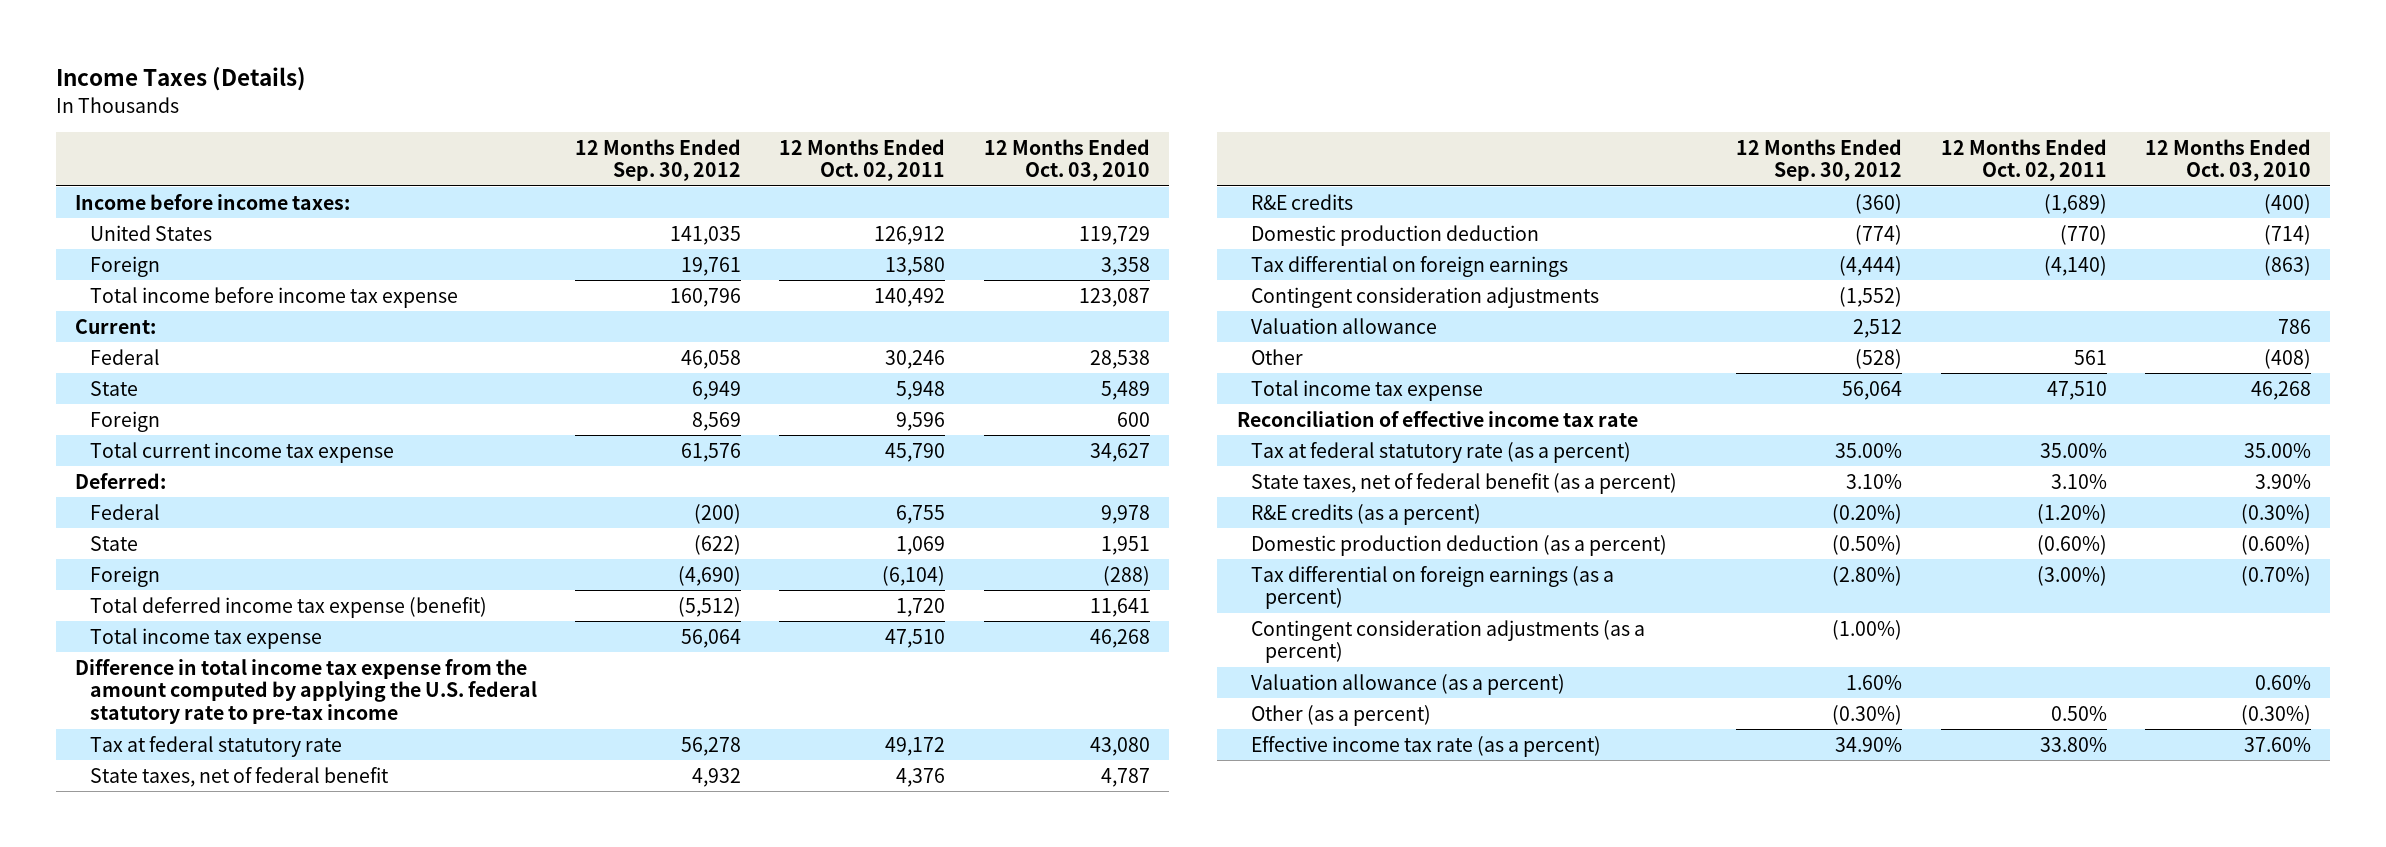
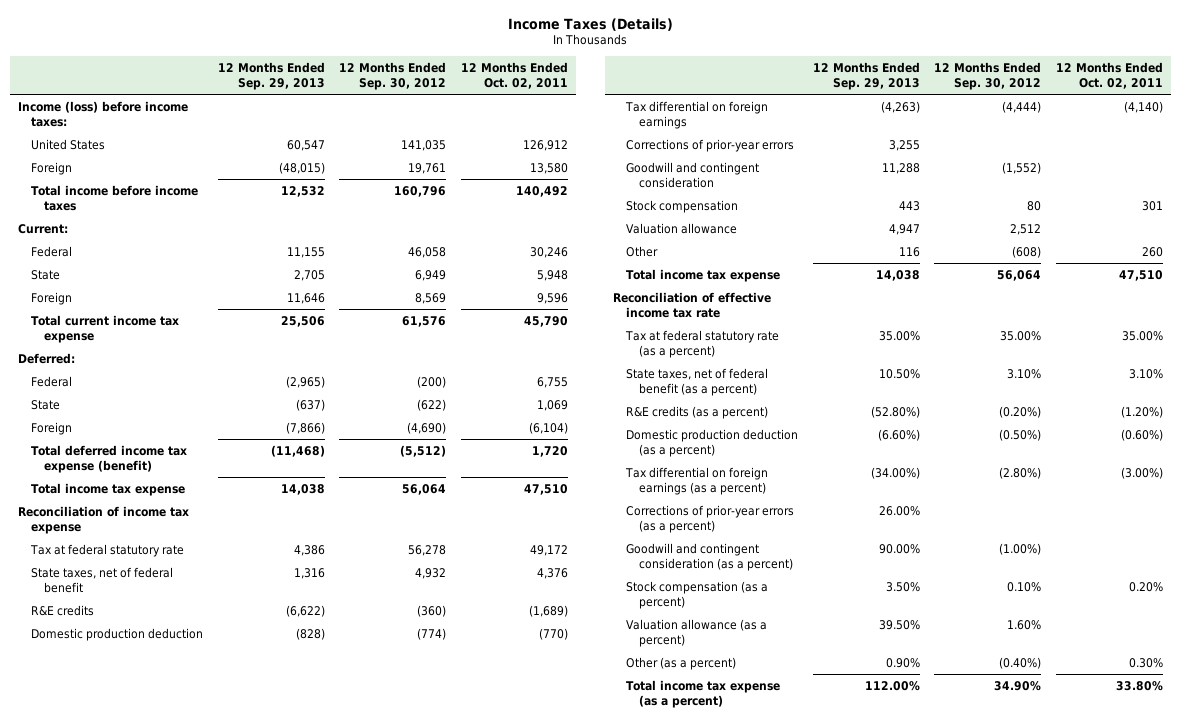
[983,138,1150,182] 12 Months Ended Oct. 03, 2010 -> none
none -> [217,62,325,90] 12 Months Ended Sep. 29, 2013
[75,193,351,210] Income before income taxes: -> [17,100,188,127] Income (loss) before income taxes:
[89,286,458,308] Total income before income tax expense -> [30,184,198,211] Total income before income taxes
[75,658,537,725] Difference in total income tax expense from the amount computed by applying the U.S. federal statutory rate to pre-tax income -> [17,505,189,534] Reconciliation of income tax expense
none -> [625,138,794,152] Corrections of prior-year errors
[1250,286,1599,308] Contingent consideration adjustments -> [625,161,759,188] Goodwill and contingent consideration
none -> [625,199,738,213] Stock compensation
[1855,348,1903,369] (528) -> [1012,245,1042,258] (608)
[2073,349,2107,365] 561 -> [1142,246,1164,257] 260
none -> [625,504,794,533] Corrections of prior-year errors (as a percent)
[1250,619,1645,664] Contingent consideration adjustments (as a percent) -> [625,542,793,571] Goodwill and contingent consideration (as a percent)
none -> [625,580,768,609] Stock compensation (as a percent)
[1832,704,1903,725] (0.30%) -> [999,656,1042,669] (0.40%)
[2050,705,2107,721] 0.50% -> [1129,657,1164,668] 0.30%
[1250,735,1601,757] Effective income tax rate (as a percent) -> [625,679,780,708] Total income tax expense (as a percent)

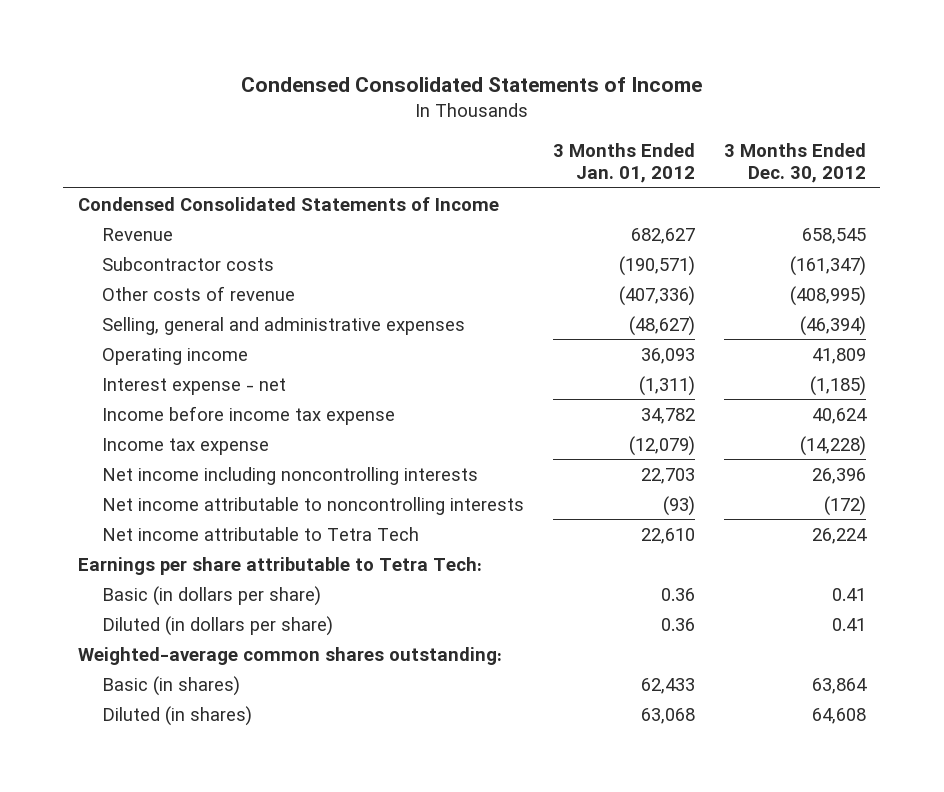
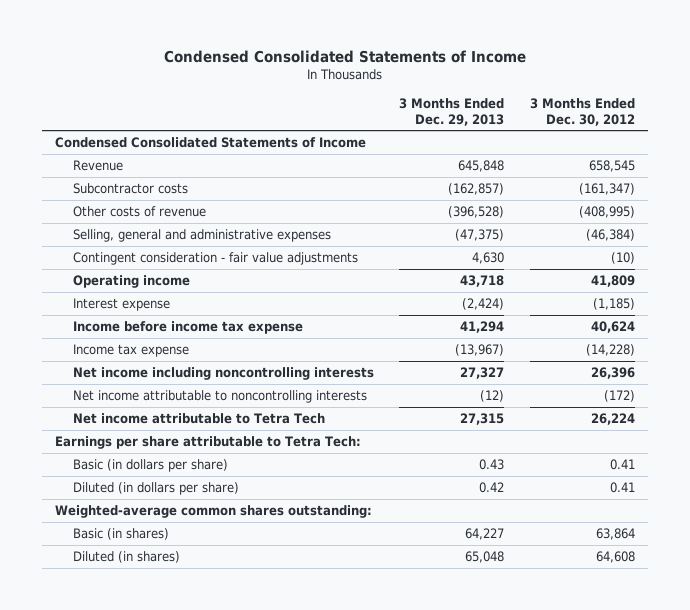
[552,142,695,184] 3 Months Ended Jan. 01, 2012 -> none
none -> [399,97,505,126] 3 Months Ended Dec. 29, 2013
[799,315,866,336] (46,394) -> [586,228,636,241] (46,384)
none -> [72,251,358,265] Contingent consideration - fair value adjustments
[101,377,286,395] Interest expense - net -> [72,297,170,311] Interest expense

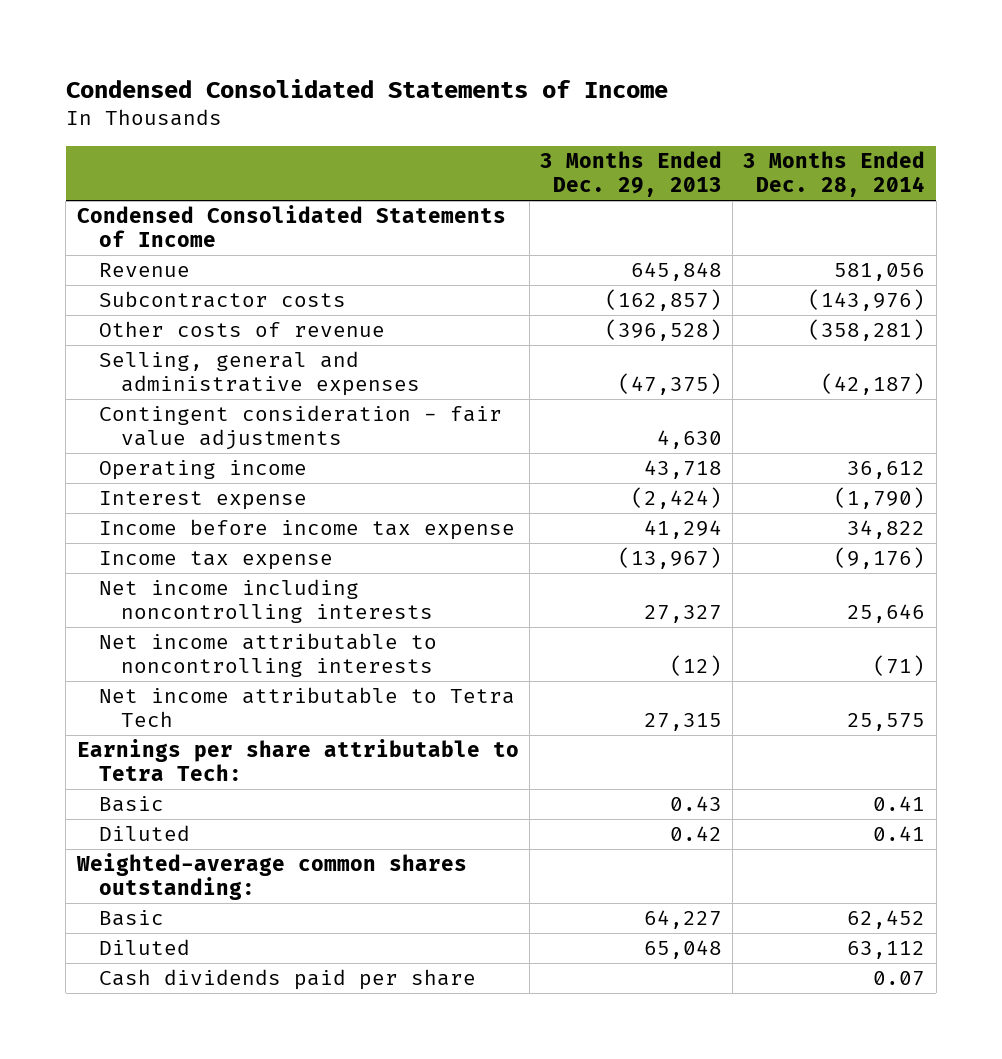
[530,97,636,126] 3 Months Ended Dec. 30, 2012 -> none
none -> [743,151,926,198] 3 Months Ended Dec. 28, 2014
[72,458,228,472] Basic (in dollars per share) -> [98,796,164,813] Basic
[72,481,239,495] Diluted (in dollars per share) -> [98,825,190,842] Diluted
[72,527,169,540] Basic (in shares) -> [98,910,164,927] Basic
[72,550,180,563] Diluted (in shares) -> [98,939,190,956] Diluted
none -> [98,969,476,991] Cash dividends paid per share

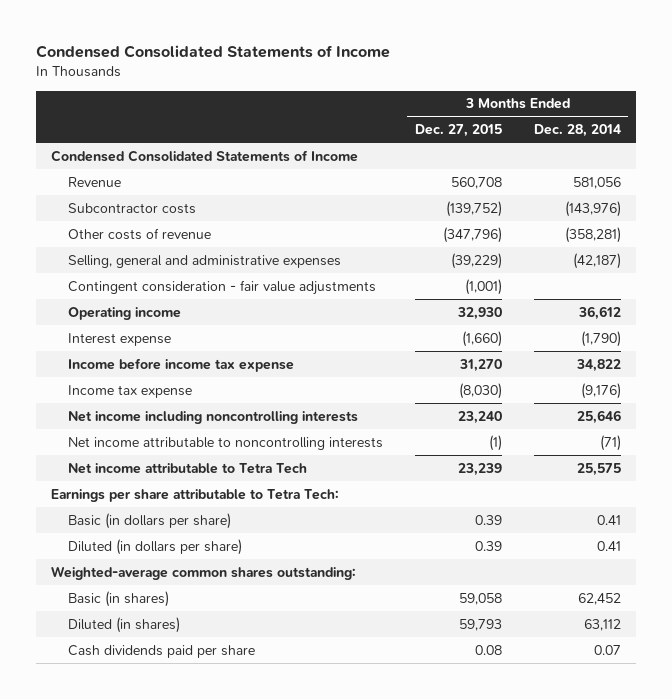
[540,151,723,198] 3 Months Ended Dec. 29, 2013 -> none
none -> [415,123,503,137] Dec. 27, 2015
[98,796,164,813] Basic -> [68,512,232,529] Basic (in dollars per share)
[98,825,190,842] Diluted -> [68,538,243,555] Diluted (in dollars per share)
[98,910,164,927] Basic -> [68,590,170,607] Basic (in shares)
[98,939,190,956] Diluted -> [68,616,181,633] Diluted (in shares)

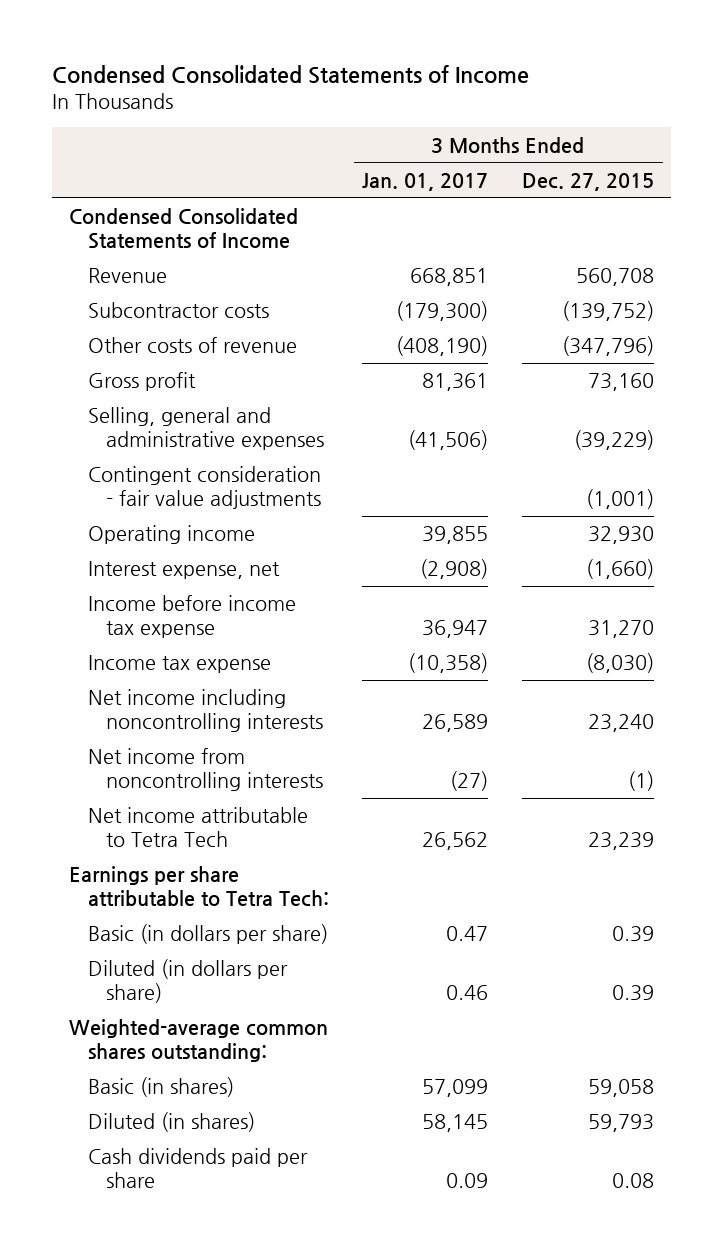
[533,123,621,137] Dec. 28, 2014 -> none
none -> [362,172,489,191] Jan. 01, 2017
none -> [87,372,196,392] Gross profit
[68,332,172,346] Interest expense -> [87,561,280,580] Interest expense, net
[68,436,384,450] Net income attributable to noncontrolling interests -> [87,748,324,792] Net income from noncontrolling interests

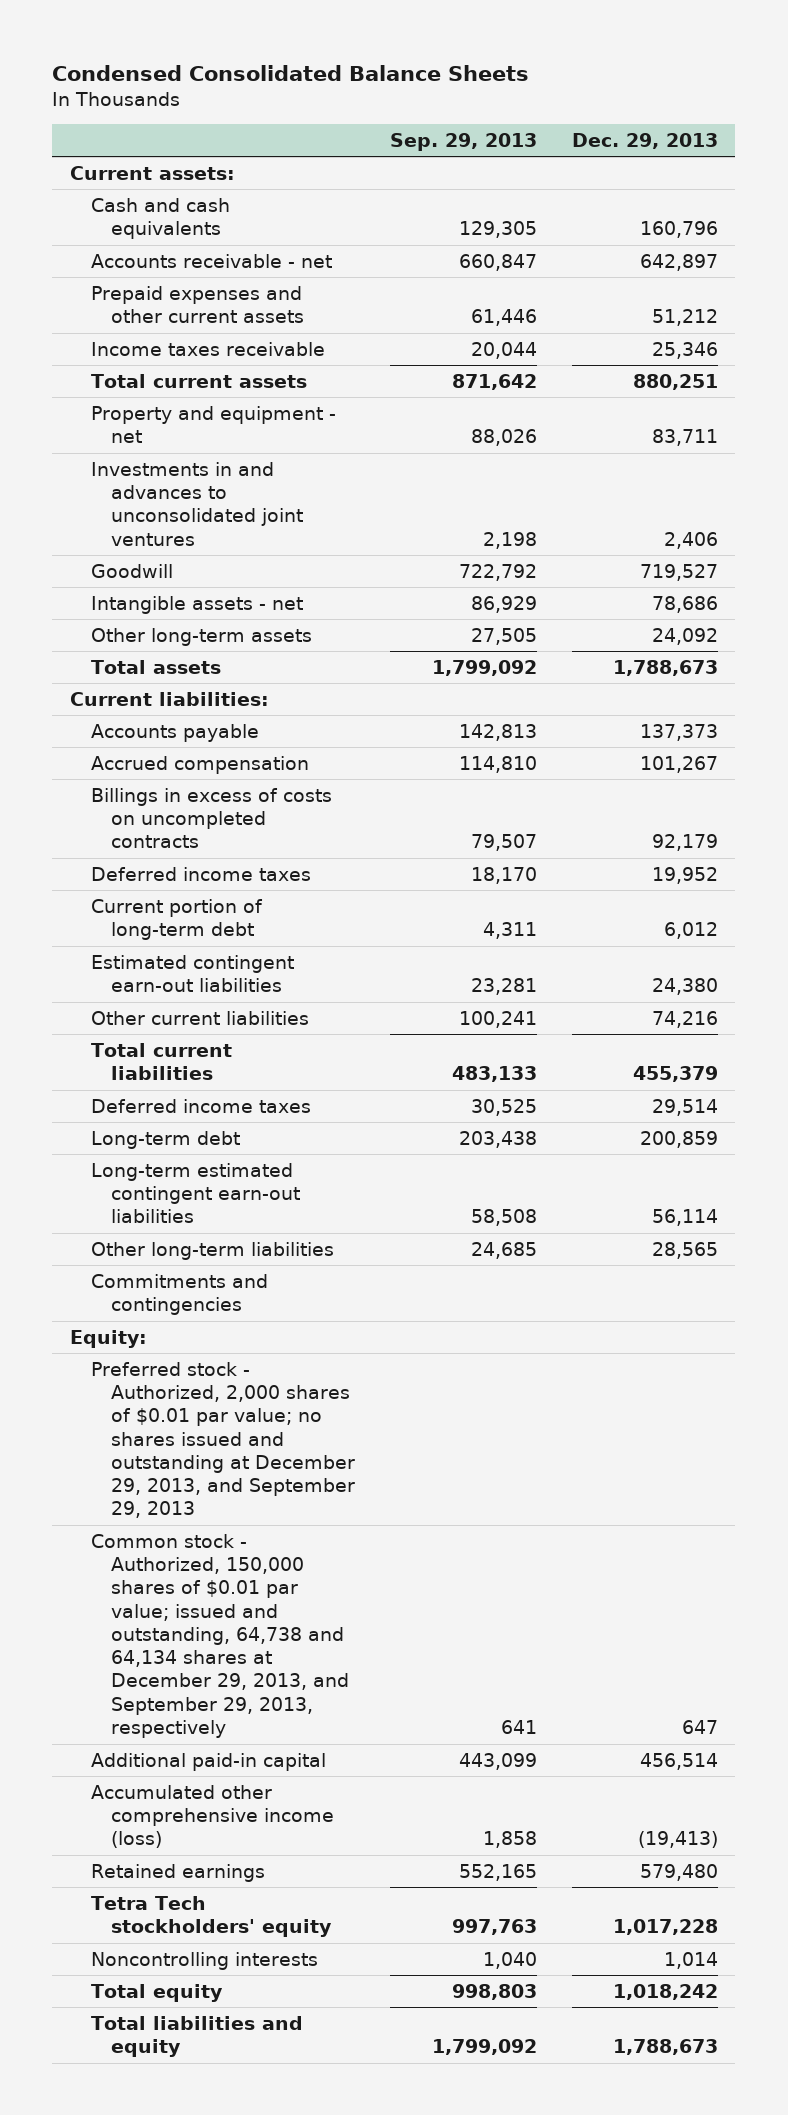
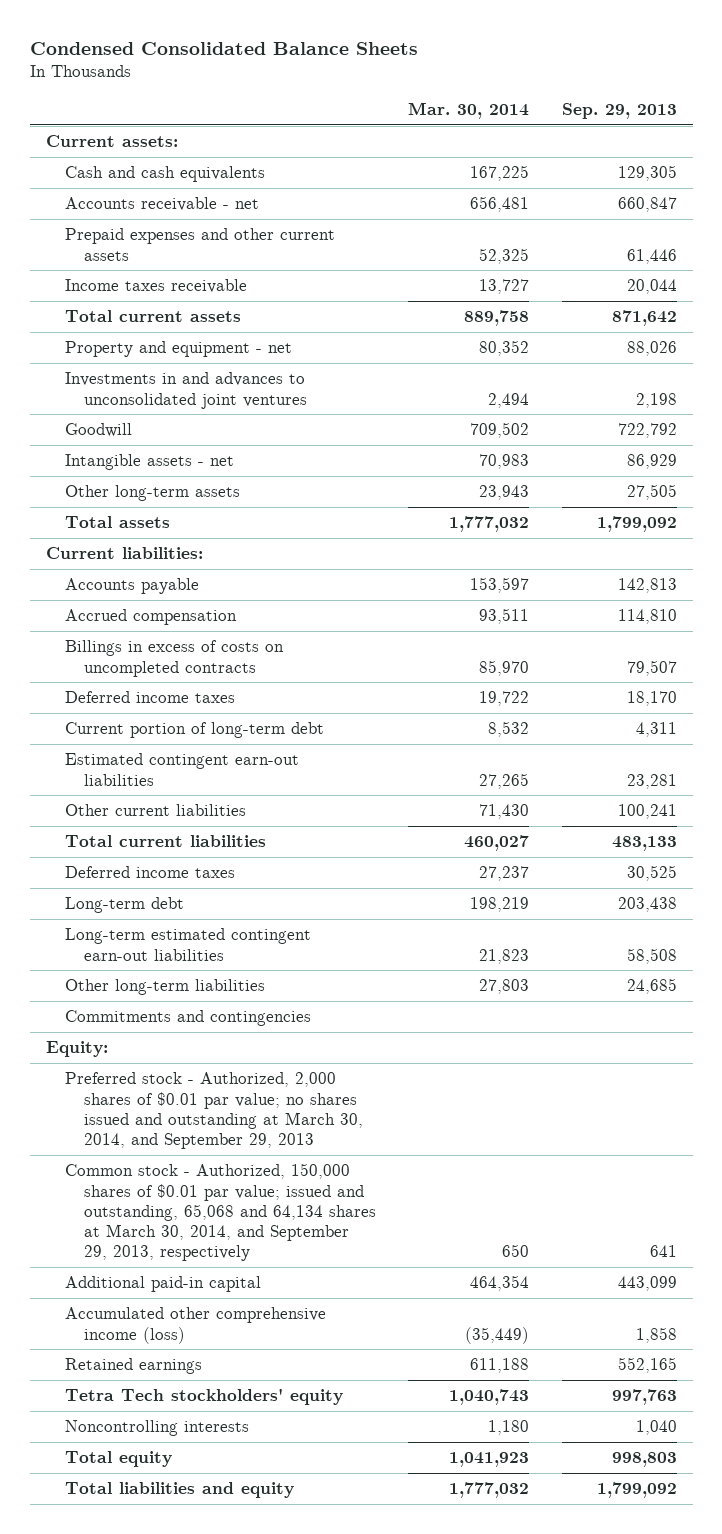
[572,132,719,149] Dec. 29, 2013 -> none
none -> [408,101,530,119] Mar. 30, 2014
[90,1361,356,1519] Preferred stock - Authorized, 2,000 shares of $0.01 par value; no shares issued and outstanding at December 29, 2013, and September 29, 2013 -> [64,1072,363,1150] Preferred stock - Authorized, 2,000 shares of $0.01 par value; no shares issued and outstanding at March 30, 2014, and September 29, 2013
[90,1533,350,1739] Common stock - Authorized, 150,000 shares of $0.01 par value; issued and outstanding, 64,738 and 64,134 shares at December 29, 2013, and September 29, 2013, respectively -> [64,1163,376,1262] Common stock - Authorized, 150,000 shares of $0.01 par value; issued and outstanding, 65,068 and 64,134 shares at March 30, 2014, and September 29, 2013, respectively

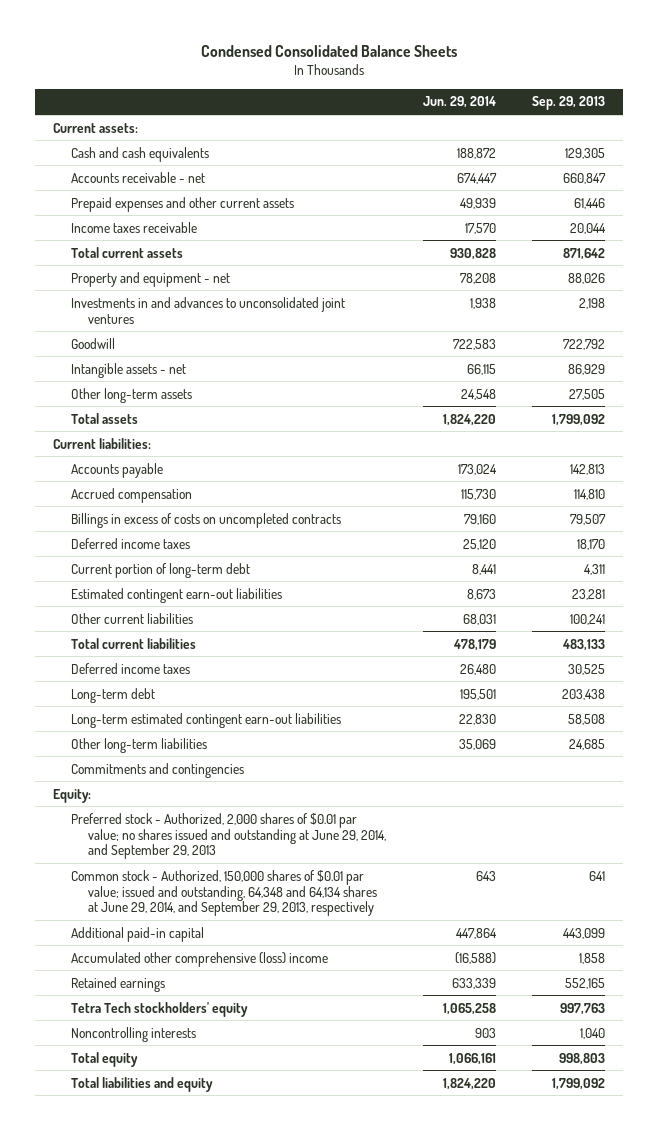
[408,101,530,119] Mar. 30, 2014 -> none
none -> [422,96,496,109] Jun. 29, 2014
[64,1072,363,1150] Preferred stock - Authorized, 2,000 shares of $0.01 par value; no shares issued and outstanding at March 30, 2014, and September 29, 2013 -> [70,812,387,860] Preferred stock - Authorized, 2,000 shares of $0.01 par value; no shares issued and outstanding at June 29, 2014, and September 29, 2013
[64,1163,376,1262] Common stock - Authorized, 150,000 shares of $0.01 par value; issued and outstanding, 65,068 and 64,134 shares at March 30, 2014, and September 29, 2013, respectively -> [70,869,378,917] Common stock - Authorized, 150,000 shares of $0.01 par value; issued and outstanding, 64,348 and 64,134 shares at June 29, 2014, and September 29, 2013, respectively
[64,1307,326,1344] Accumulated other comprehensive income (loss) -> [70,951,328,967] Accumulated other comprehensive (loss) income

